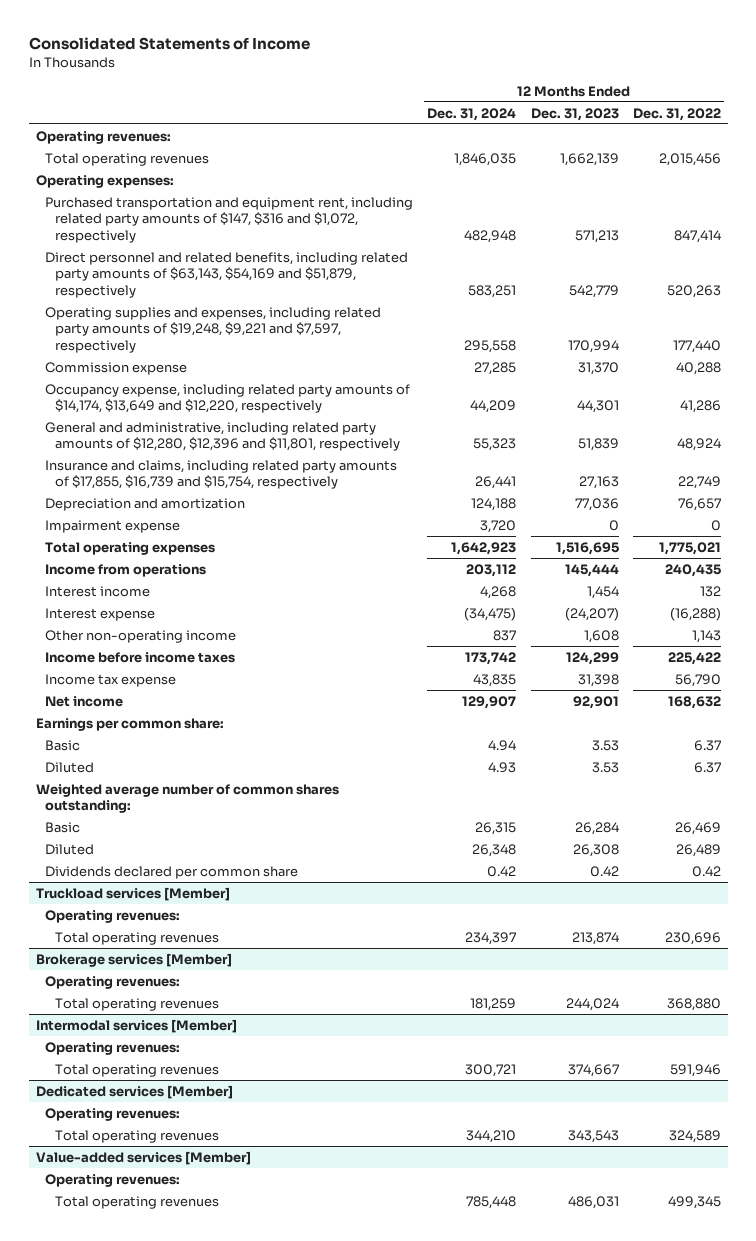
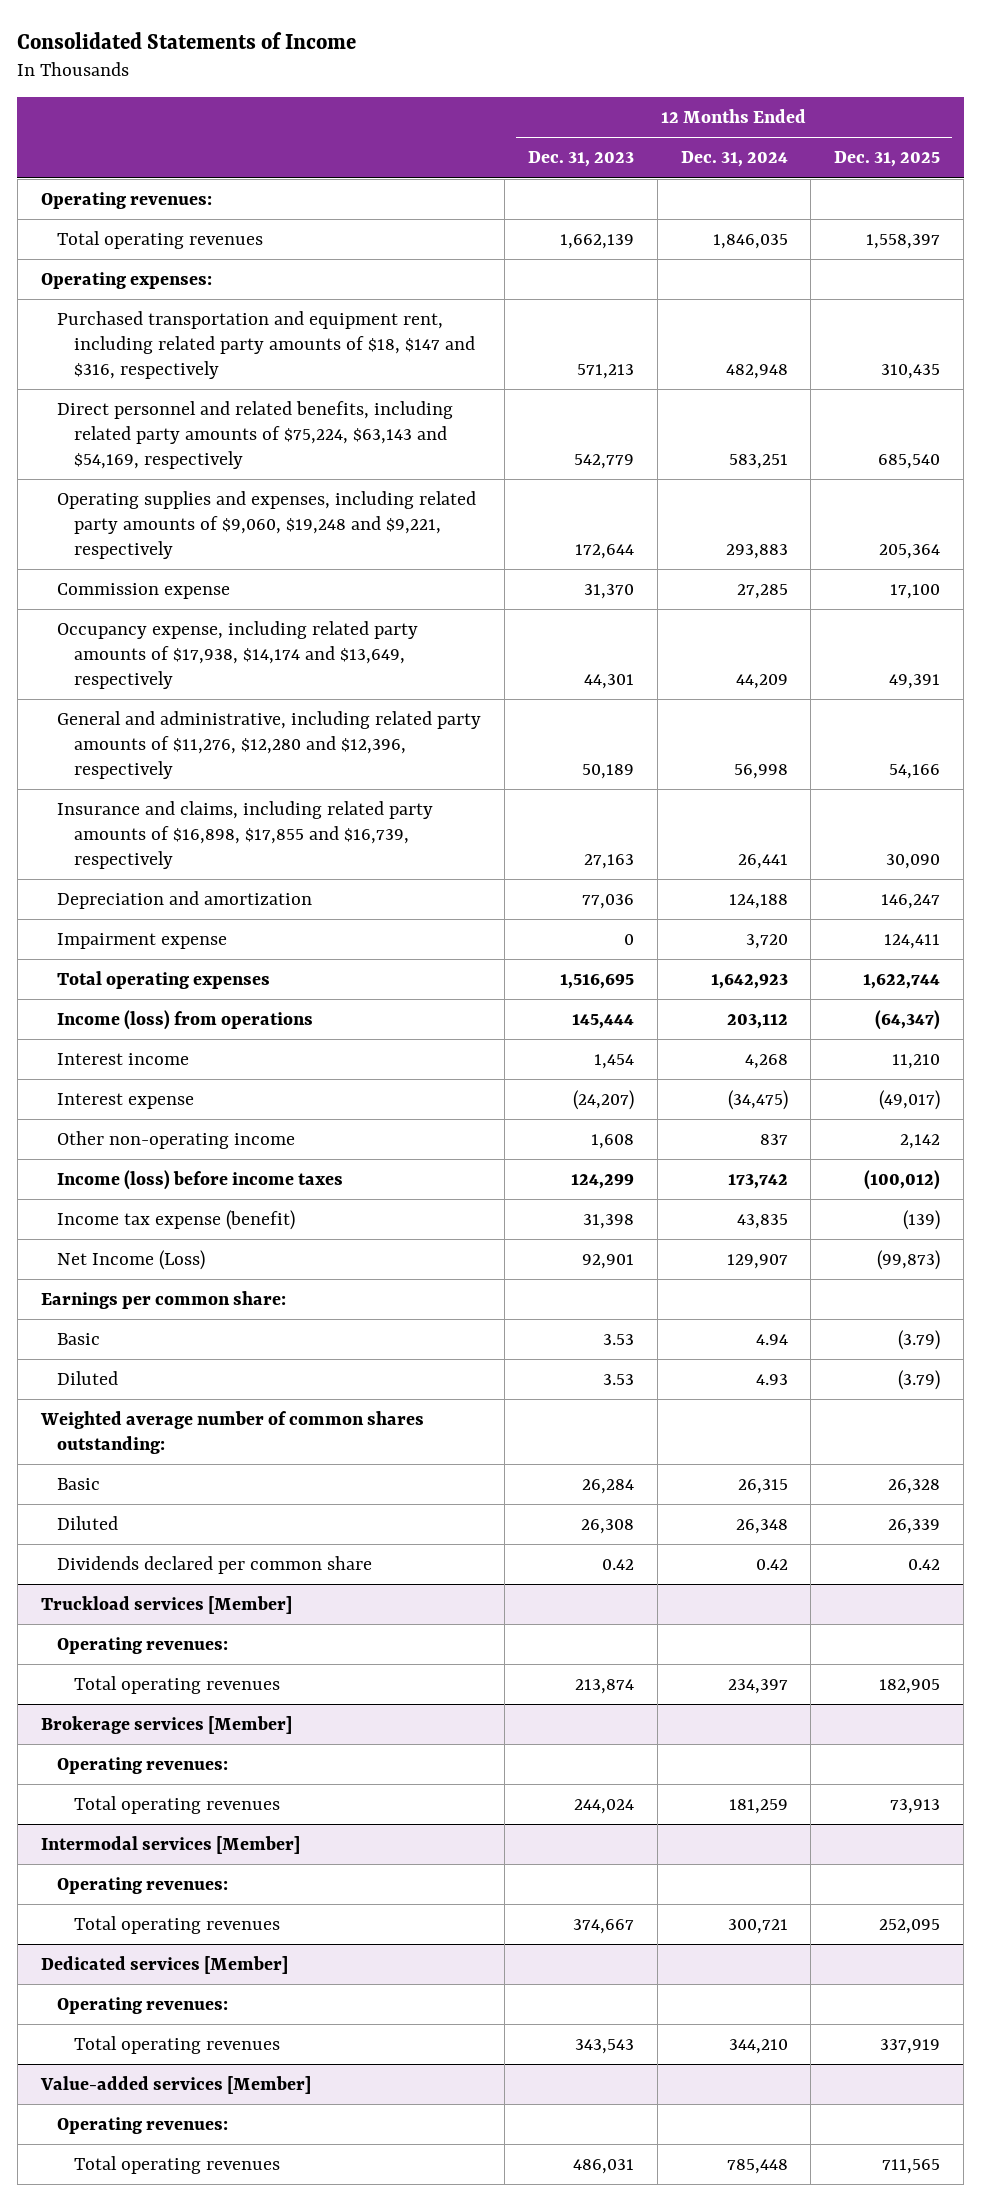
[632,107,721,121] Dec. 31, 2022 -> none
none -> [834,151,941,168] Dec. 31, 2025
[45,196,414,243] Purchased transportation and equipment rent, including related party amounts of $147, $316 and $1,072, respectively -> [57,311,475,379] Purchased transportation and equipment rent, including related party amounts of $18, $147 and $316, respectively
[45,251,409,298] Direct personnel and related benefits, including related party amounts of $63,143, $54,169 and $51,879, respectively -> [57,401,454,469] Direct personnel and related benefits, including related party amounts of $75,224, $63,143 and $54,169, respectively
[45,306,382,353] Operating supplies and expenses, including related party amounts of $19,248, $9,221 and $7,597, respectively -> [57,491,477,559] Operating supplies and expenses, including related party amounts of $9,060, $19,248 and $9,221, respectively
[464,339,517,353] 295,558 -> [725,543,788,559] 293,883
[567,339,619,353] 170,994 -> [574,543,634,559] 172,644
[45,383,411,414] Occupancy expense, including related party amounts of $14,174, $13,649 and $12,220, respectively -> [57,621,419,689] Occupancy expense, including related party amounts of $17,938, $14,174 and $13,649, respectively
[45,421,400,452] General and administrative, including related party amounts of $12,280, $12,396 and $11,801, respectively -> [57,711,482,779] General and administrative, including related party amounts of $11,276, $12,280 and $12,396, respectively
[473,438,517,452] 55,323 -> [733,763,788,779] 56,998
[577,438,619,452] 51,839 -> [581,763,634,779] 50,189
[45,459,398,490] Insurance and claims, including related party amounts of $17,855, $16,739 and $15,754, respectively -> [57,801,434,869] Insurance and claims, including related party amounts of $16,898, $17,855 and $16,739, respectively
[45,563,207,577] Income from operations -> [57,1010,314,1031] Income (loss) from operations
[45,651,236,663] Income before income taxes -> [57,1170,344,1191] Income (loss) before income taxes
[45,673,177,687] Income tax expense -> [57,1210,296,1231] Income tax expense (benefit)
[45,695,124,707] Net income -> [57,1250,206,1271] Net Income (Loss)

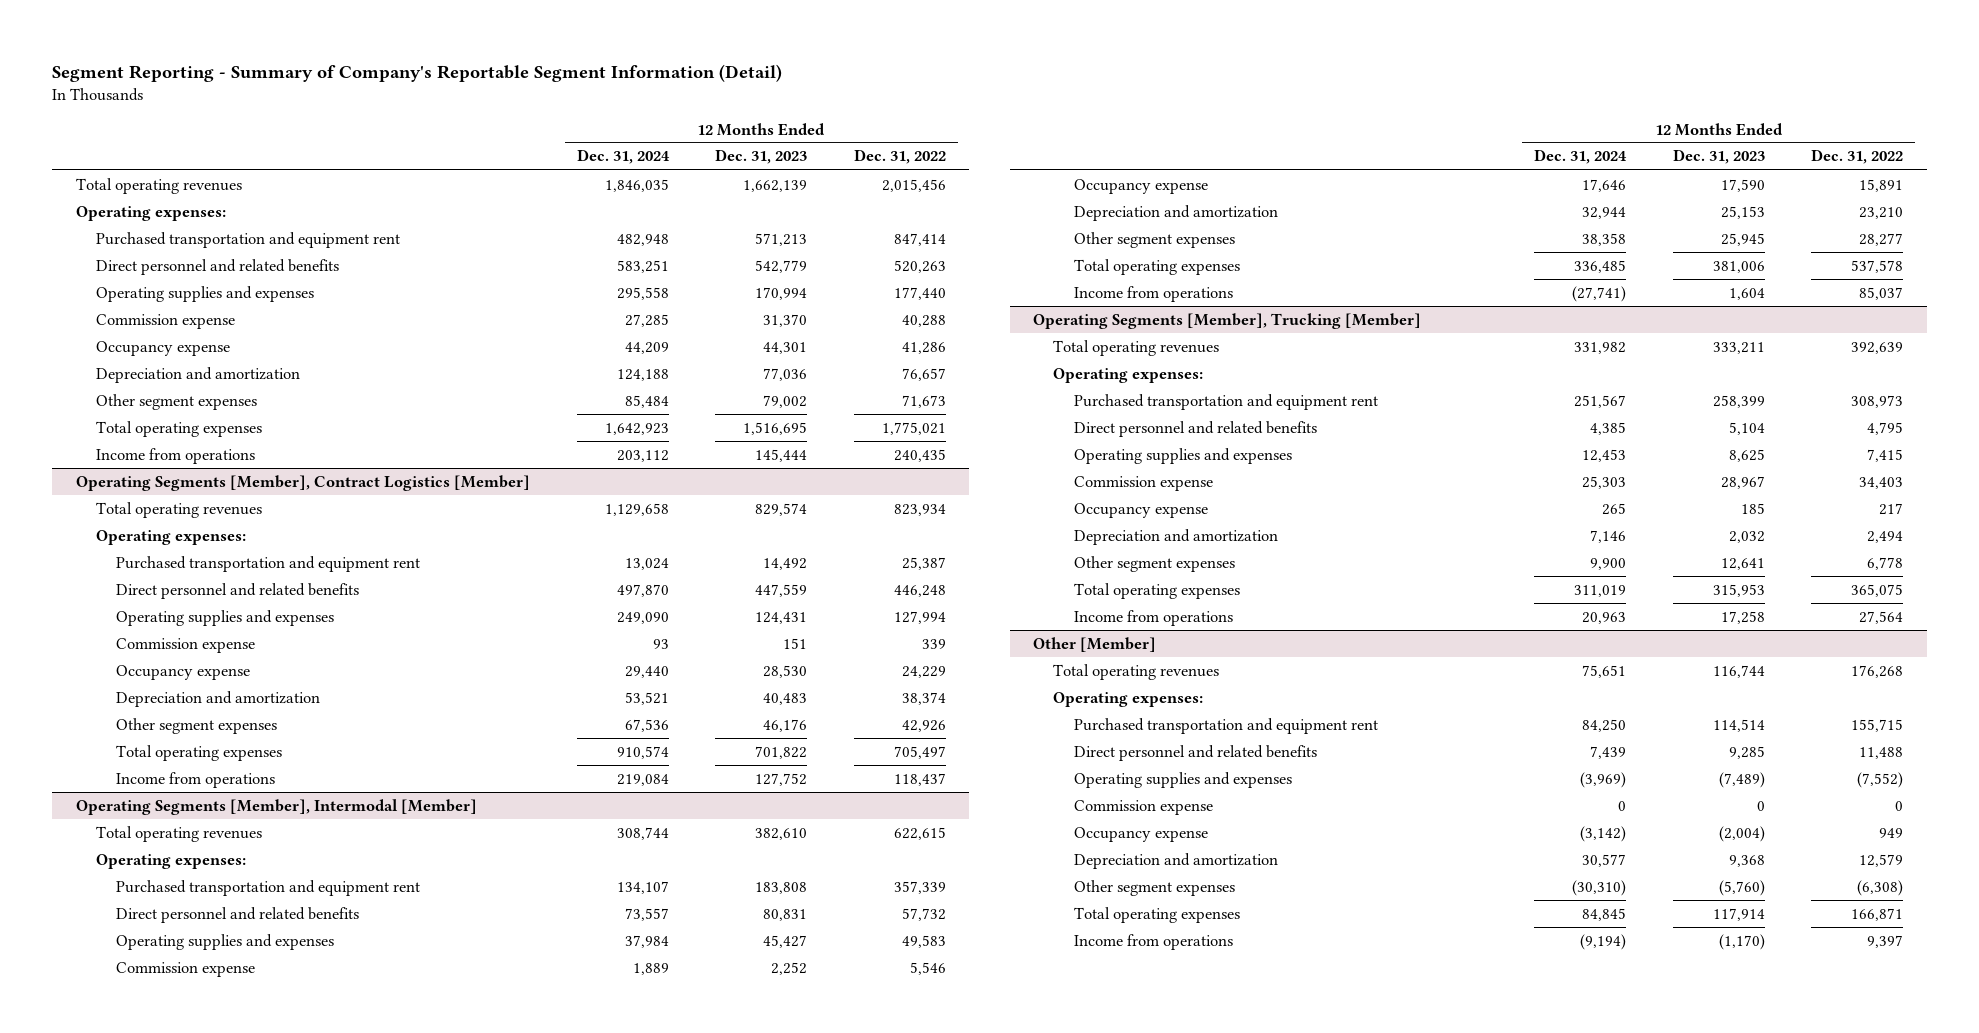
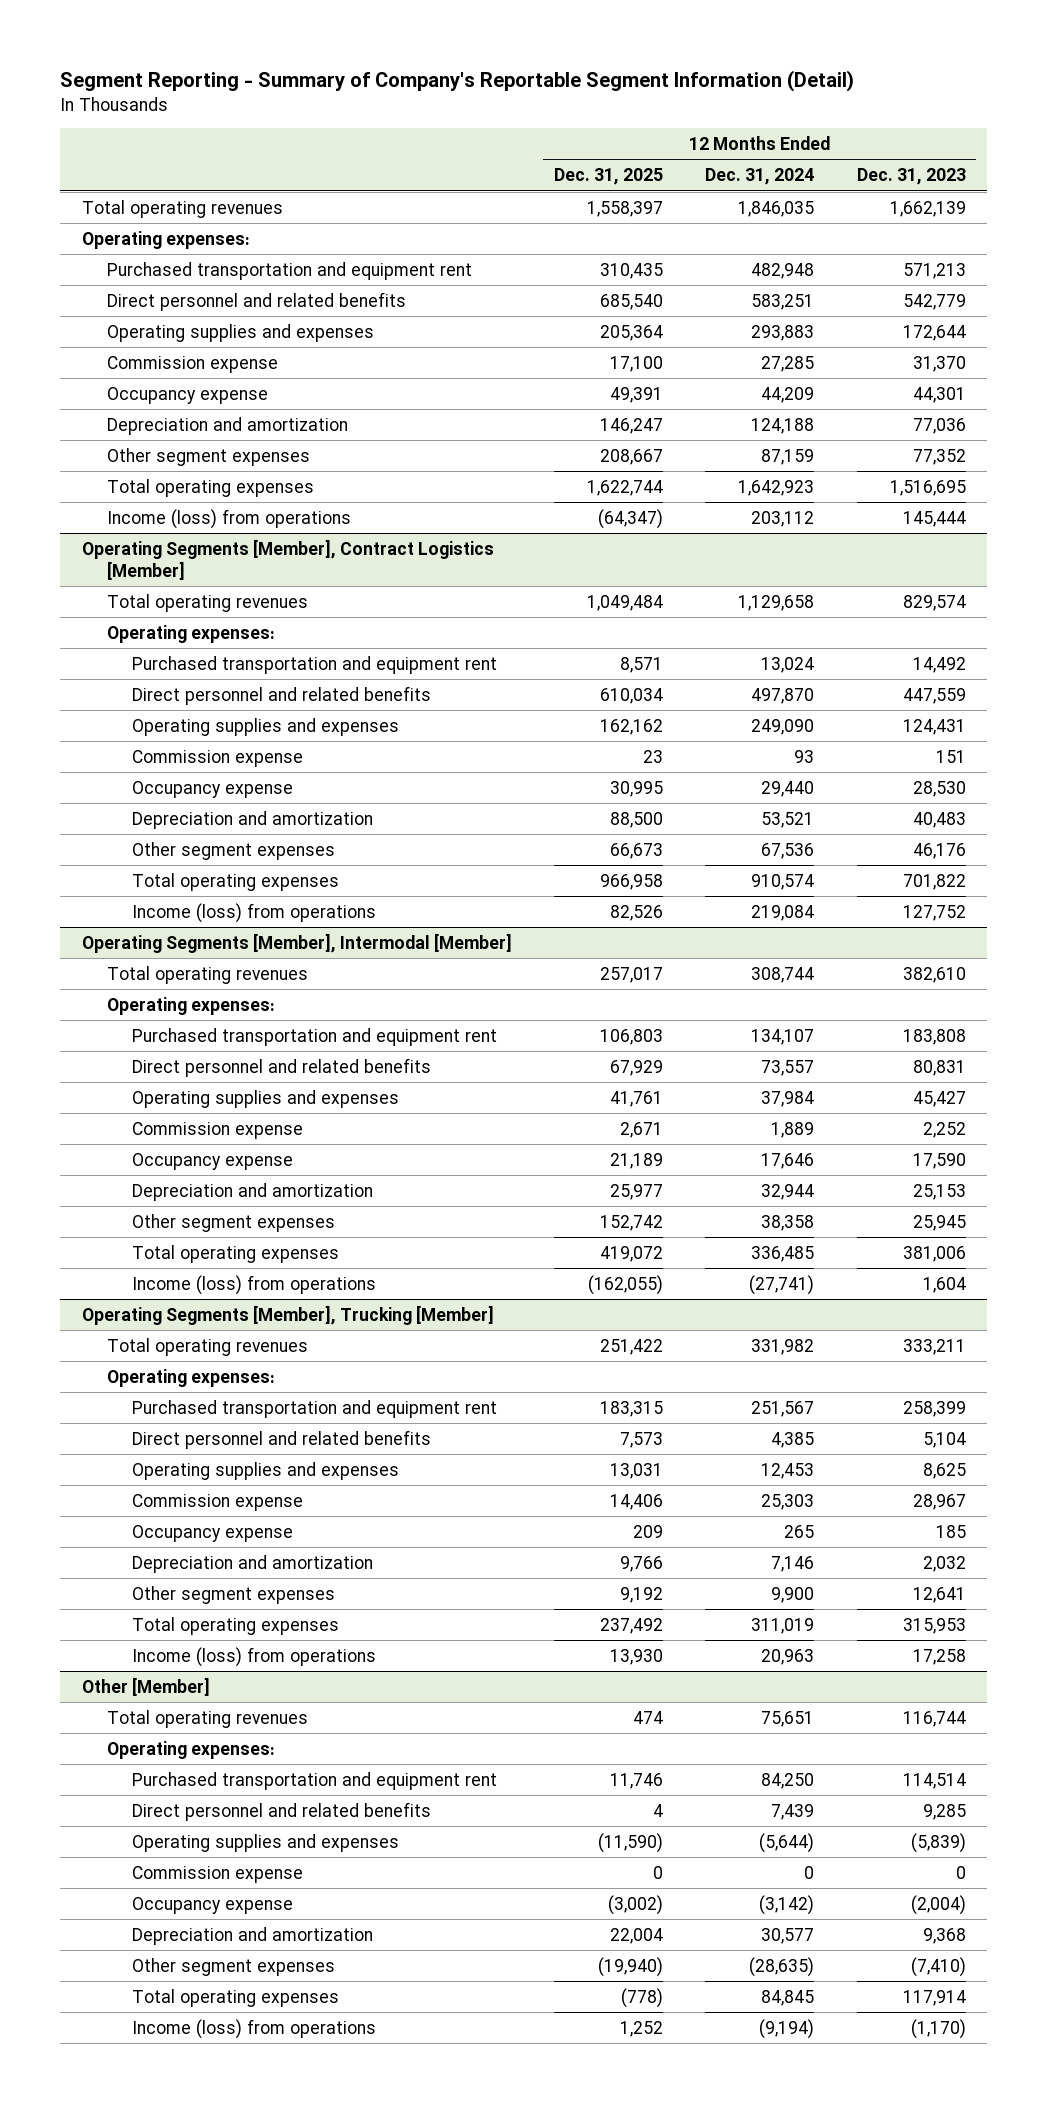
[853,149,946,165] Dec. 31, 2022 -> none
none -> [553,168,663,186] Dec. 31, 2025
[616,286,669,300] 295,558 -> [751,324,815,341] 293,883
[755,286,808,300] 170,994 -> [902,324,966,341] 172,644
[624,394,669,408] 85,484 -> [761,448,815,465] 87,159
[763,394,808,408] 79,002 -> [912,448,966,465] 77,352
[95,447,255,464] Income from operations -> [106,508,351,529] Income (loss) from operations
[116,771,276,788] Income from operations -> [132,902,377,923] Income (loss) from operations
[1073,285,1233,302] Income from operations -> [132,1274,377,1295] Income (loss) from operations
[1073,609,1233,626] Income from operations -> [132,1646,377,1667] Income (loss) from operations
[1579,771,1626,788] (3,969) -> [759,1832,815,1853] (5,644)
[1718,771,1765,788] (7,489) -> [910,1832,966,1853] (5,839)
[1571,879,1626,896] (30,310) -> [749,1956,815,1977] (28,635)
[1718,879,1765,896] (5,760) -> [910,1956,966,1977] (7,410)
[1073,933,1233,950] Income from operations -> [132,2018,377,2039] Income (loss) from operations

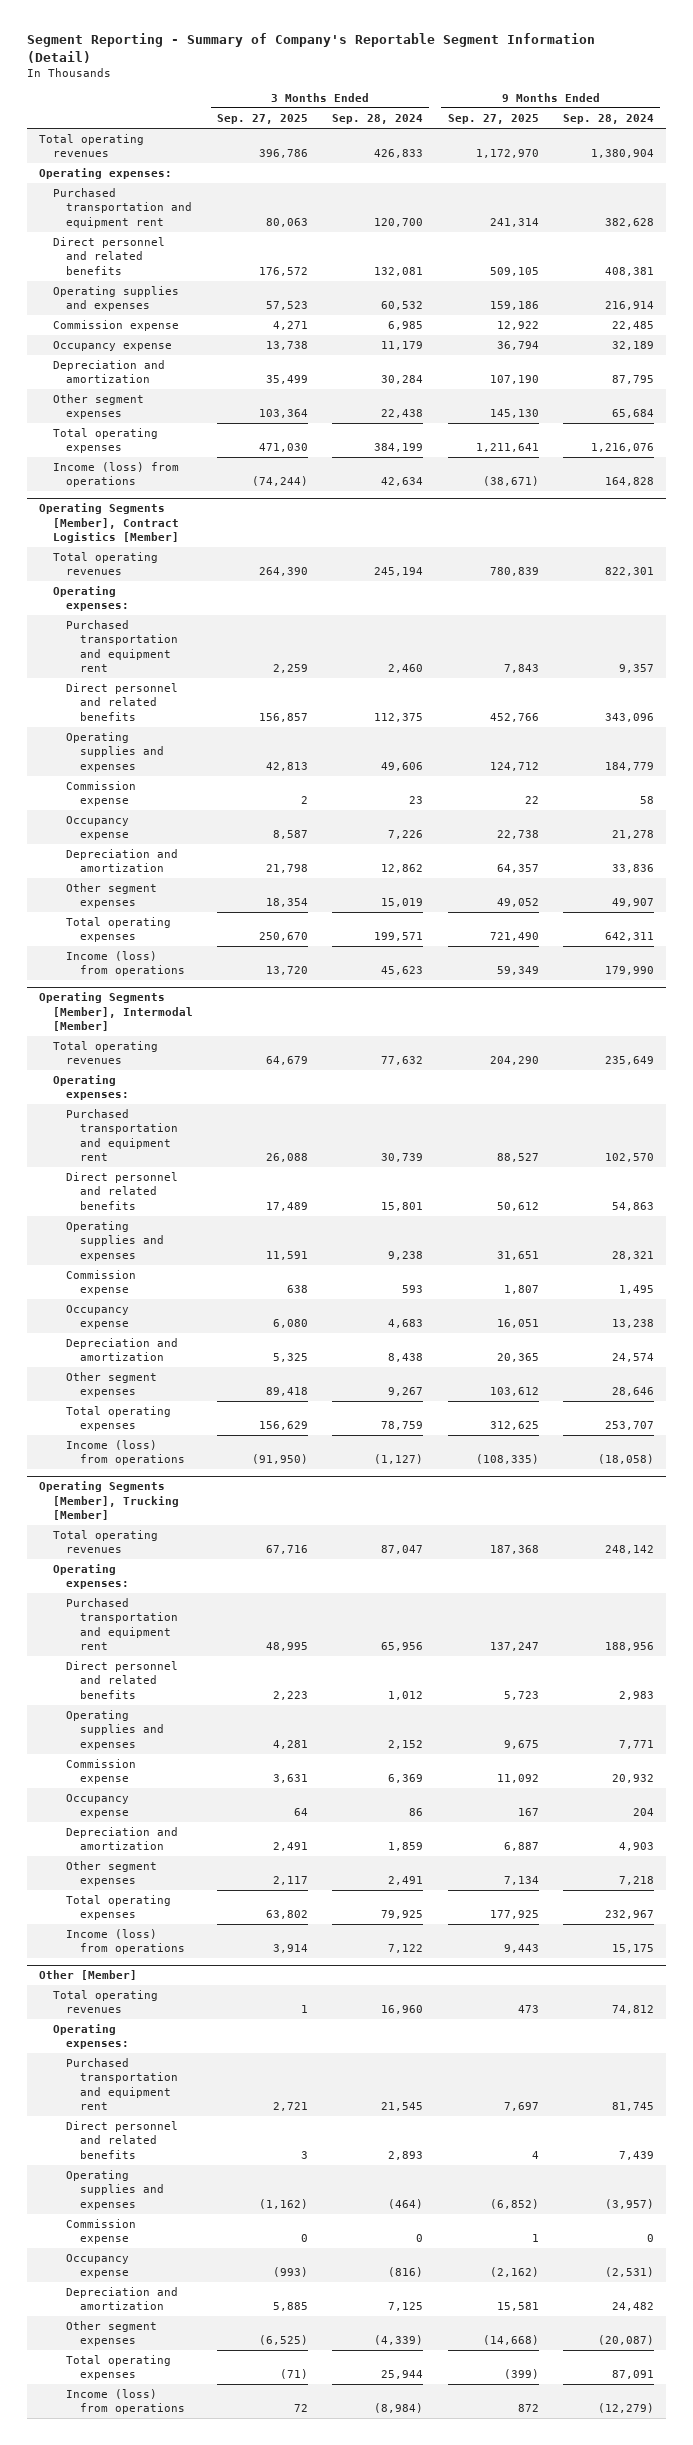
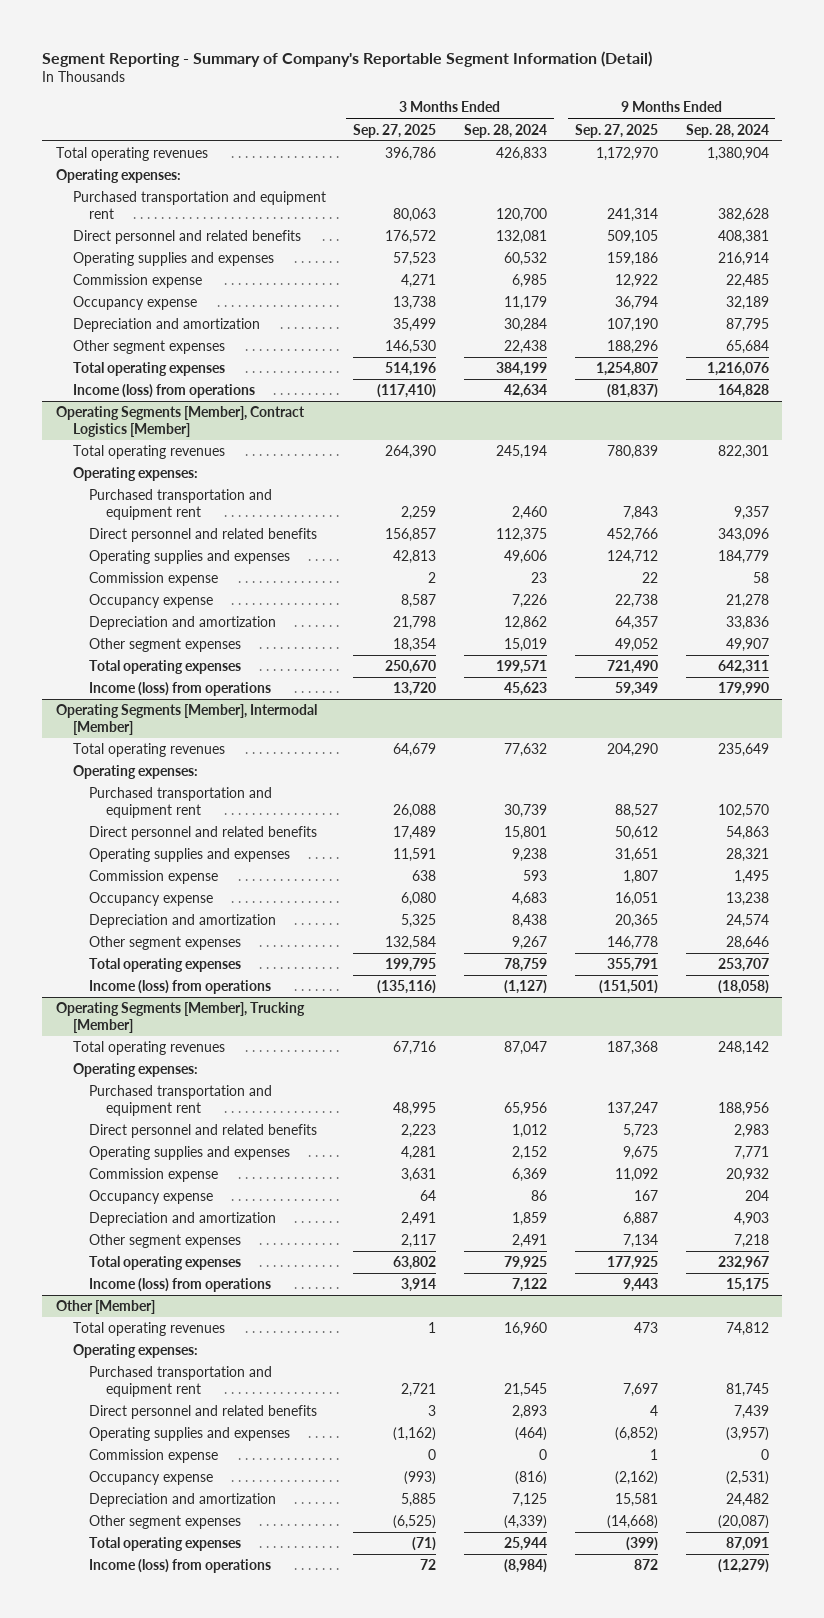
[258,409,308,419] 103,364 -> [385,340,437,355] 146,530
[489,409,539,419] 145,130 -> [606,340,658,355] 188,296
[258,443,308,453] 471,030 -> [385,362,437,377] 514,196
[475,443,539,453] 1,211,641 -> [595,362,658,377] 1,254,807
[251,476,308,487] (74,244) -> [377,384,437,399] (117,410)
[482,476,539,487] (38,671) -> [606,384,658,399] (81,837)
[265,1387,308,1397] 89,418 -> [385,936,437,951] 132,584
[489,1387,539,1397] 103,612 -> [606,936,658,951] 146,778
[258,1421,308,1431] 156,629 -> [385,958,437,973] 199,795
[489,1421,539,1431] 312,625 -> [606,958,658,973] 355,791
[251,1454,308,1465] (91,950) -> [377,980,437,995] (135,116)
[475,1454,539,1465] (108,335) -> [598,980,658,995] (151,501)

